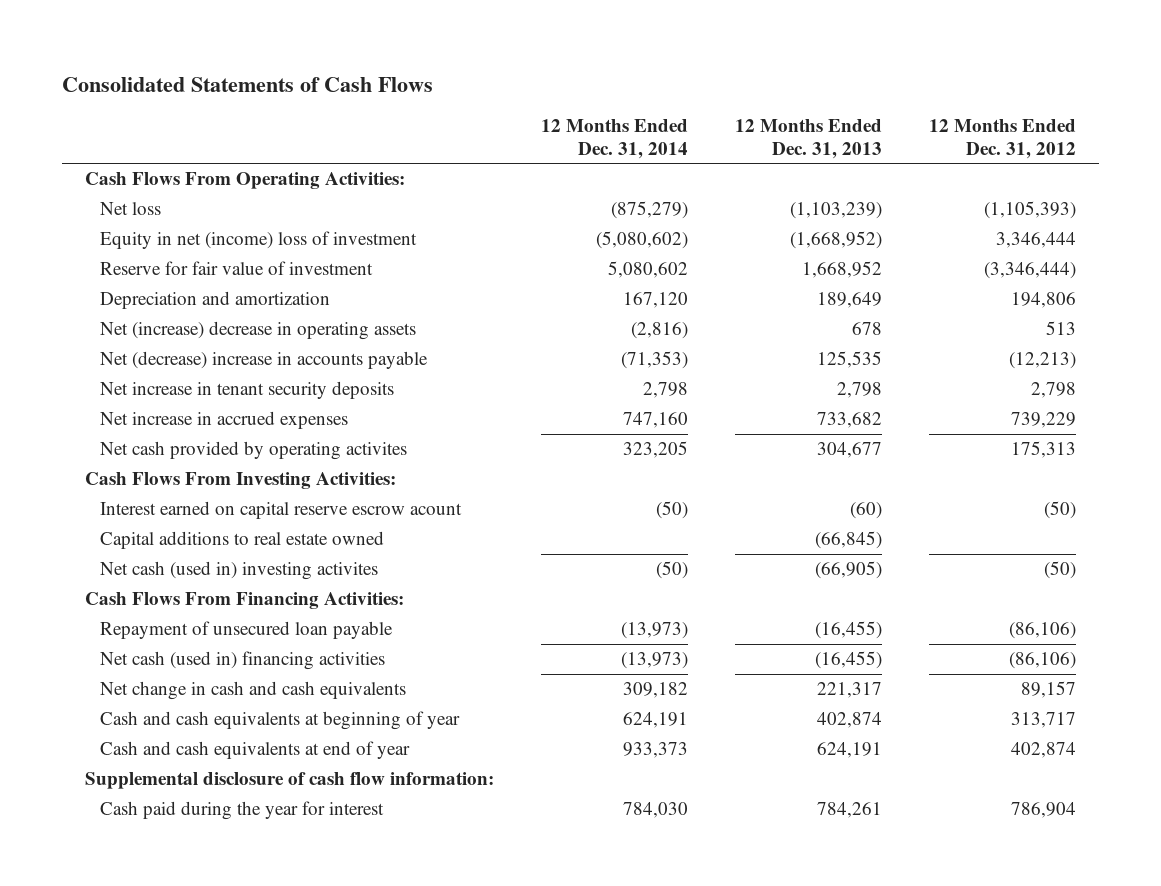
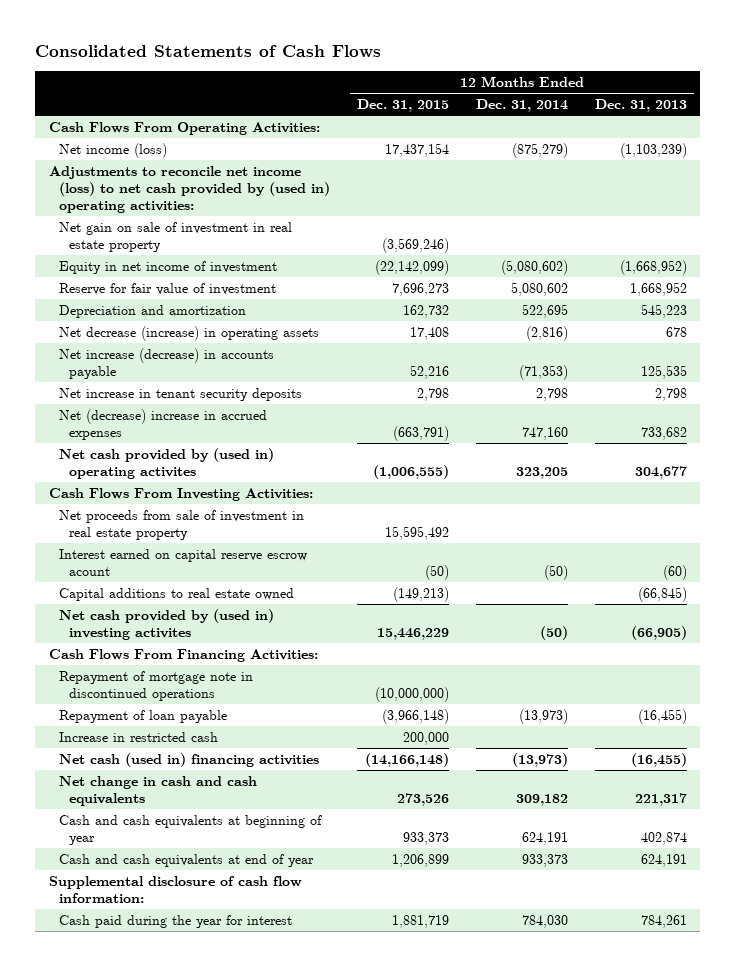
[929,118,1077,159] 12 Months Ended Dec. 31, 2012 -> none
none -> [356,99,449,113] Dec. 31, 2015
[100,202,162,216] Net loss -> [58,142,167,158] Net income (loss)
none -> [48,165,330,213] Adjustments to reconcile net income (loss) to net cash provided by (used in) operating activities:
none -> [58,221,292,252] Net gain on sale of investment in real estate property
[100,231,418,250] Equity in net (income) loss of investment -> [58,260,277,274] Equity in net income of investment
[623,292,689,309] 167,120 -> [521,303,568,318] 522,695
[817,292,883,309] 189,649 -> [640,303,687,318] 545,223
[100,321,417,341] Net (increase) decrease in operating assets -> [58,325,319,341] Net decrease (increase) in operating assets
[100,351,429,370] Net (decrease) increase in accounts payable -> [58,347,274,379] Net increase (decrease) in accounts payable
[100,411,349,430] Net increase in accrued expenses -> [58,408,267,440] Net (decrease) increase in accrued expenses
[100,441,408,461] Net cash provided by operating activites -> [58,447,274,479] Net cash provided by (used in) operating activites
none -> [58,509,304,540] Net proceeds from sale of investment in real estate property
[100,561,379,581] Net cash (used in) investing activites -> [58,608,274,640] Net cash provided by (used in) investing activites
none -> [58,670,253,701] Repayment of mortgage note in discontinued operations
[100,621,394,640] Repayment of unsecured loan payable -> [58,709,227,723] Repayment of loan payable
none -> [58,731,218,742] Increase in restricted cash

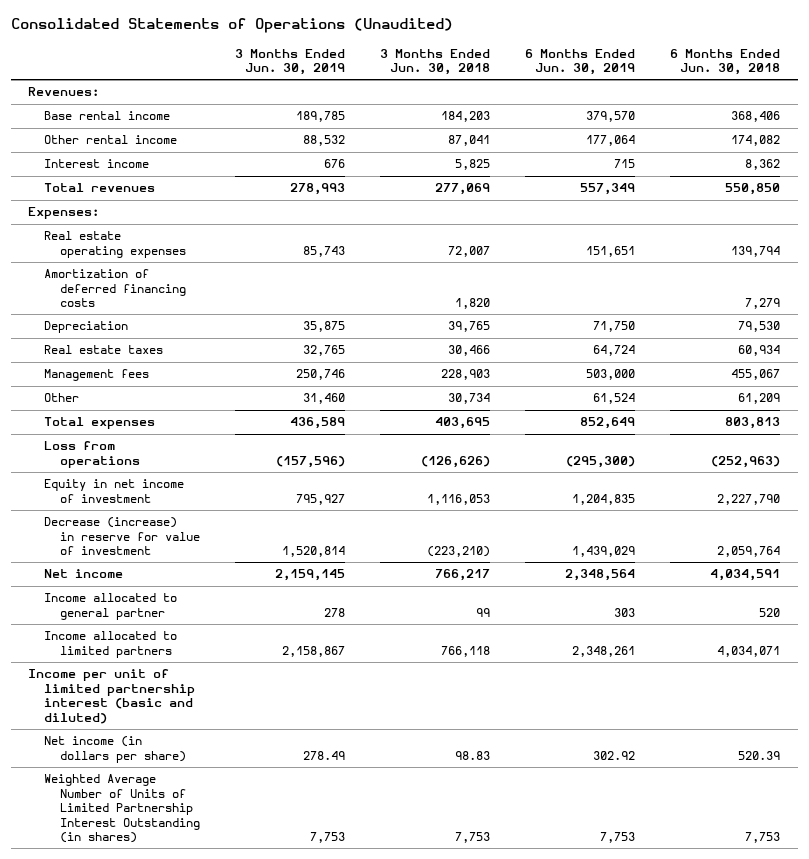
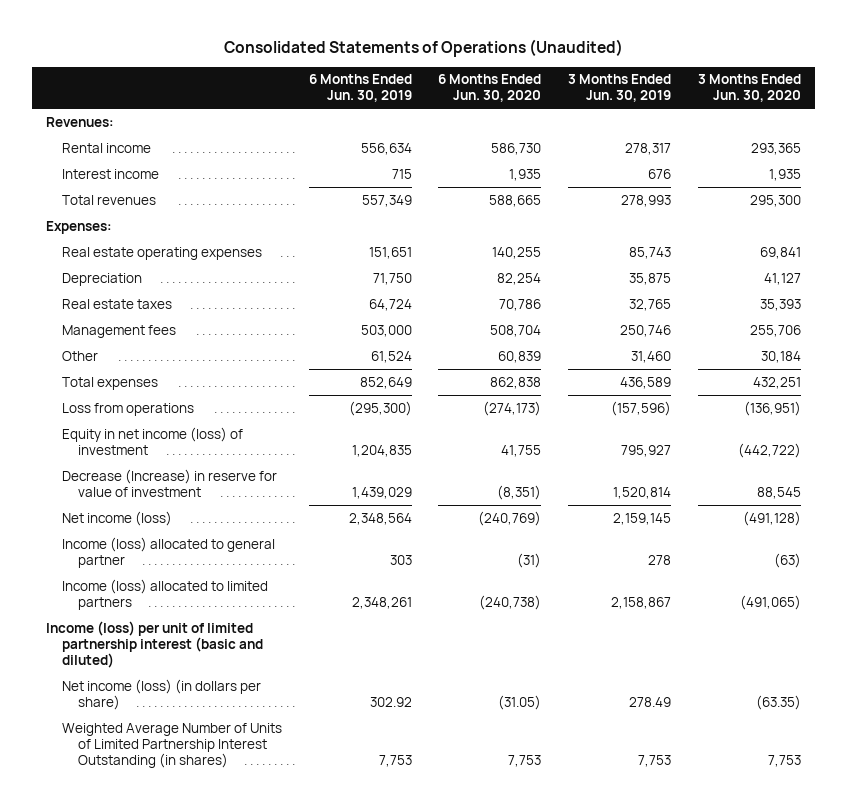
[380,48,491,76] 3 Months Ended Jun. 30, 2018 -> none
[670,48,781,76] 6 Months Ended Jun. 30, 2018 -> none
none -> [438,74,542,103] 6 Months Ended Jun. 30, 2020
none -> [698,74,802,103] 3 Months Ended Jun. 30, 2020
[44,135,178,145] Other rental income -> none
[44,111,171,121] Base rental income -> [61,142,151,153] Rental income
[296,111,346,123] 189,785 -> [625,142,672,155] 278,317
[586,111,636,123] 379,570 -> [360,142,412,155] 556,634
[44,269,186,308] Amortization of deferred financing costs -> none
[44,479,185,503] Equity in net income of investment -> [61,426,243,455] Equity in net income (loss) of investment
[44,517,200,556] Decrease (increase) in reserve for value of investment -> [61,468,277,497] Decrease (Increase) in reserve for value of investment
[44,569,124,579] Net income -> [61,510,172,526] Net income (loss)
[44,593,178,620] Income allocated to general partner -> [61,536,275,568] Income (loss) allocated to general partner
[44,631,178,658] Income allocated to limited partners -> [61,578,268,610] Income (loss) allocated to limited partners
[28,669,196,724] Income per unit of limited partnership interest (basic and diluted) -> [45,620,263,668] Income (loss) per unit of limited partnership interest (basic and diluted)
[44,736,186,763] Net income (in dollars per share) -> [61,678,261,710] Net income (loss) (in dollars per share)

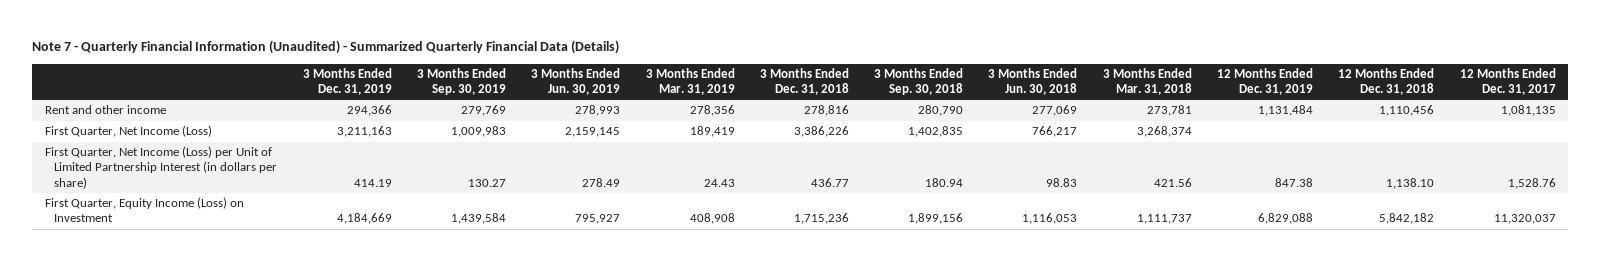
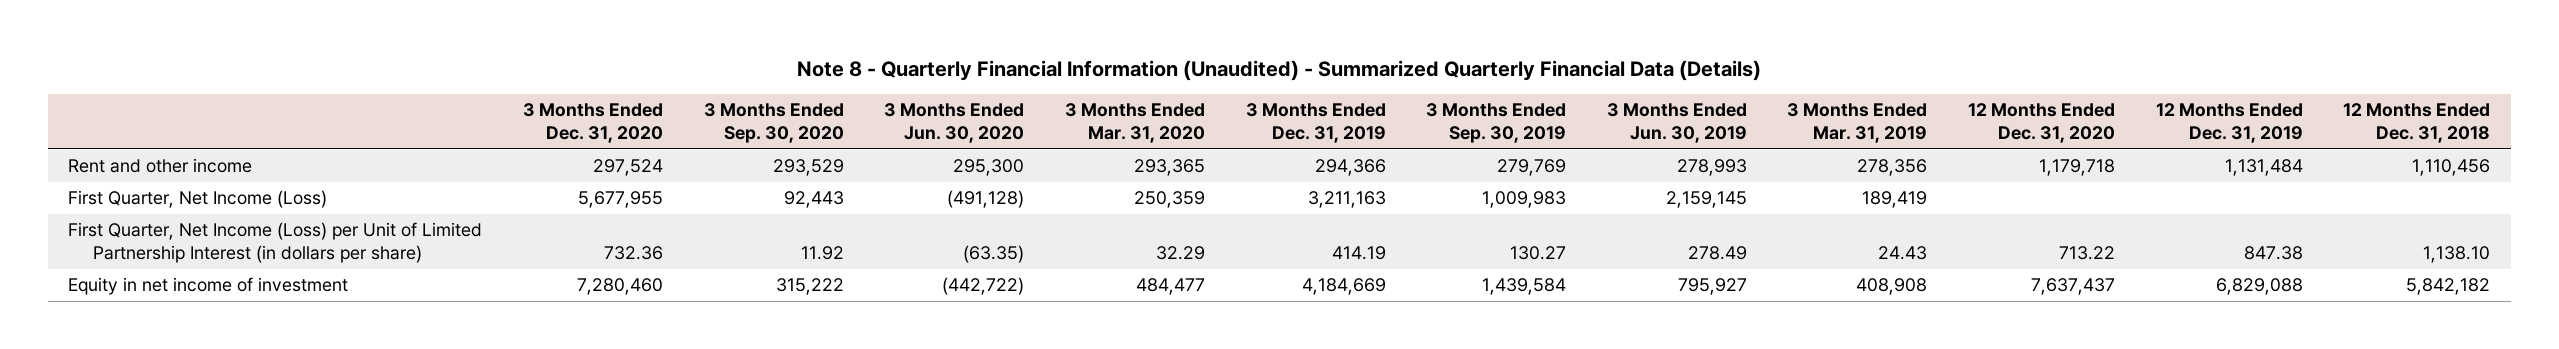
[32,40,620,55] Note 7 - Quarterly Financial Information (Unaudited) - Summarized Quarterly Financial Data (Details) -> [797,59,1762,81] Note 8 - Quarterly Financial Information (Unaudited) - Summarized Quarterly Financial Data (Details)
[759,67,849,96] 3 Months Ended Dec. 31, 2018 -> none
[874,67,964,96] 3 Months Ended Sep. 30, 2018 -> none
[988,67,1078,96] 3 Months Ended Jun. 30, 2018 -> none
[1102,67,1192,96] 3 Months Ended Mar. 31, 2018 -> none
[1459,67,1556,96] 12 Months Ended Dec. 31, 2017 -> none
none -> [523,103,664,144] 3 Months Ended Dec. 31, 2020
none -> [703,103,844,144] 3 Months Ended Sep. 30, 2020
none -> [884,103,1025,144] 3 Months Ended Jun. 30, 2020
none -> [1064,103,1205,144] 3 Months Ended Mar. 31, 2020
none -> [1967,103,2115,144] 12 Months Ended Dec. 31, 2020
[44,197,244,223] First Quarter, Equity Income (Loss) on Investment -> [68,277,349,296] Equity in net income of investment

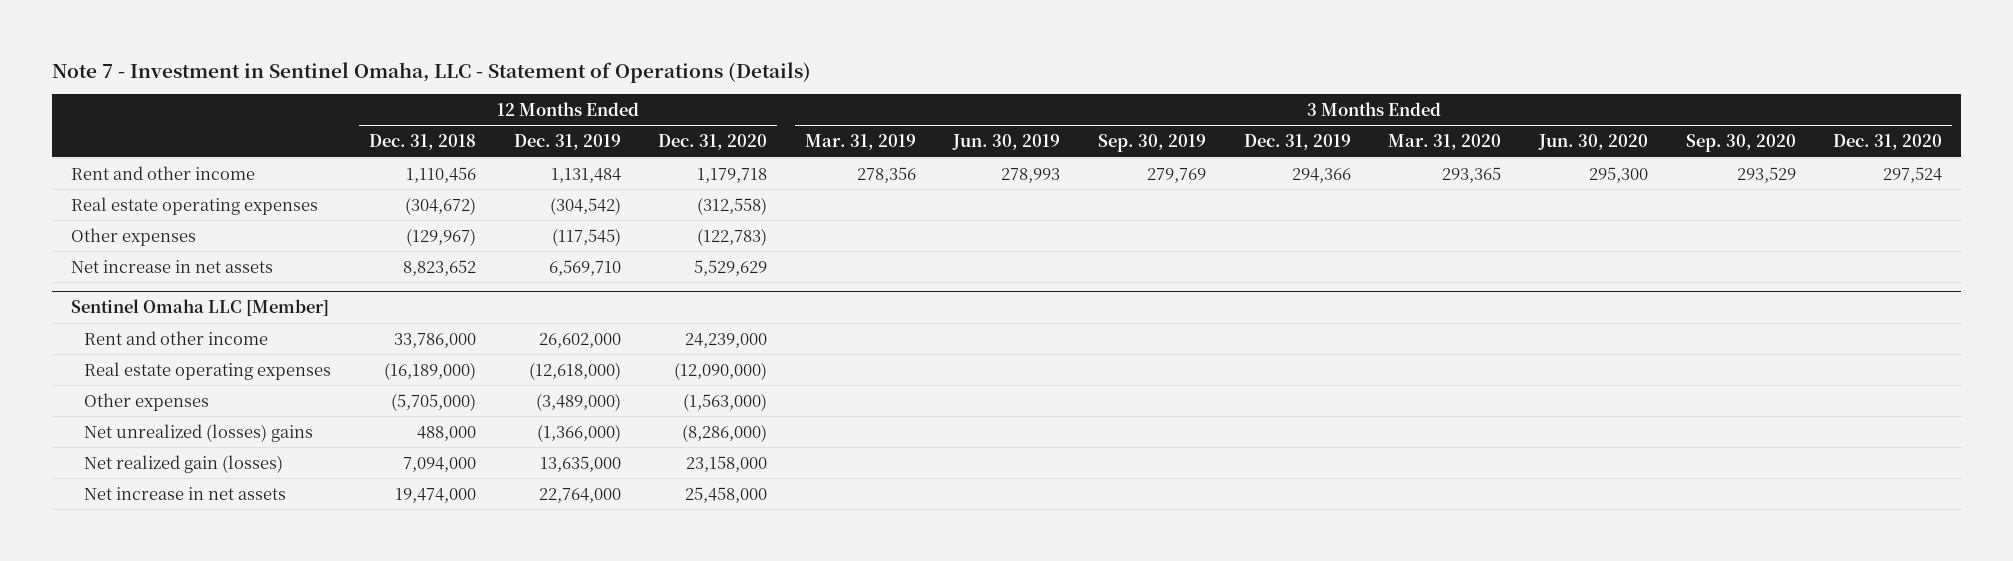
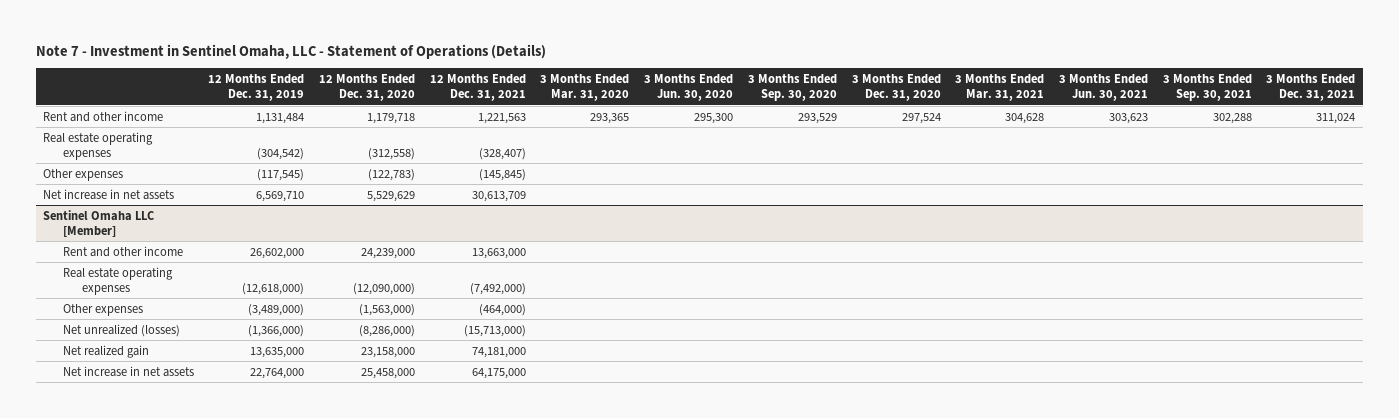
[368,133,476,150] Dec. 31, 2018 -> none
[804,133,916,150] Mar. 31, 2019 -> none
[952,133,1061,150] Jun. 30, 2019 -> none
[1098,133,1207,152] Sep. 30, 2019 -> none
[1243,133,1351,150] Dec. 31, 2019 -> none
none -> [429,73,526,102] 12 Months Ended Dec. 31, 2021
none -> [955,73,1045,102] 3 Months Ended Mar. 31, 2021
none -> [1058,73,1148,102] 3 Months Ended Jun. 30, 2021
none -> [1162,73,1252,102] 3 Months Ended Sep. 30, 2021
none -> [1266,73,1356,102] 3 Months Ended Dec. 31, 2021
[84,423,314,442] Net unrealized (losses) gains -> [62,323,180,337] Net unrealized (losses)
[84,454,284,473] Net realized gain (losses) -> [62,344,149,358] Net realized gain

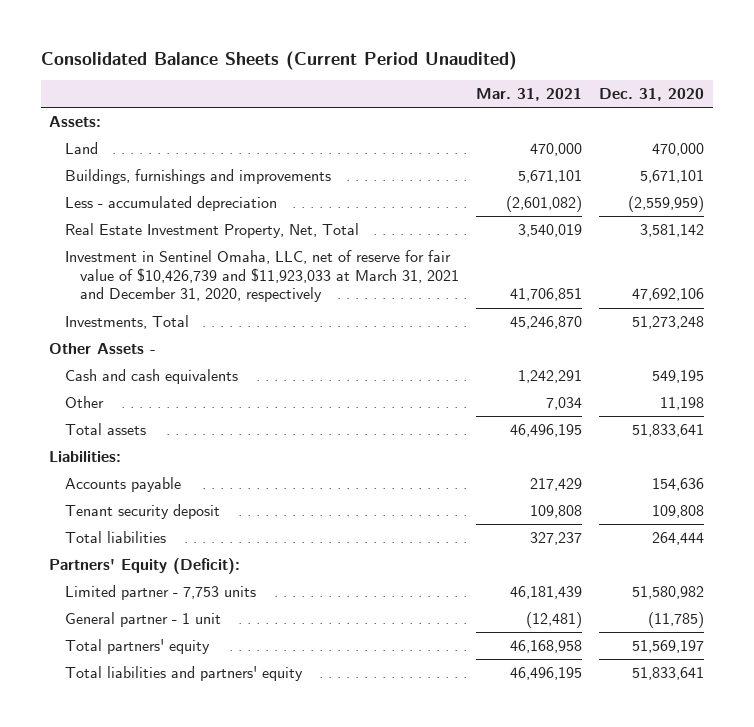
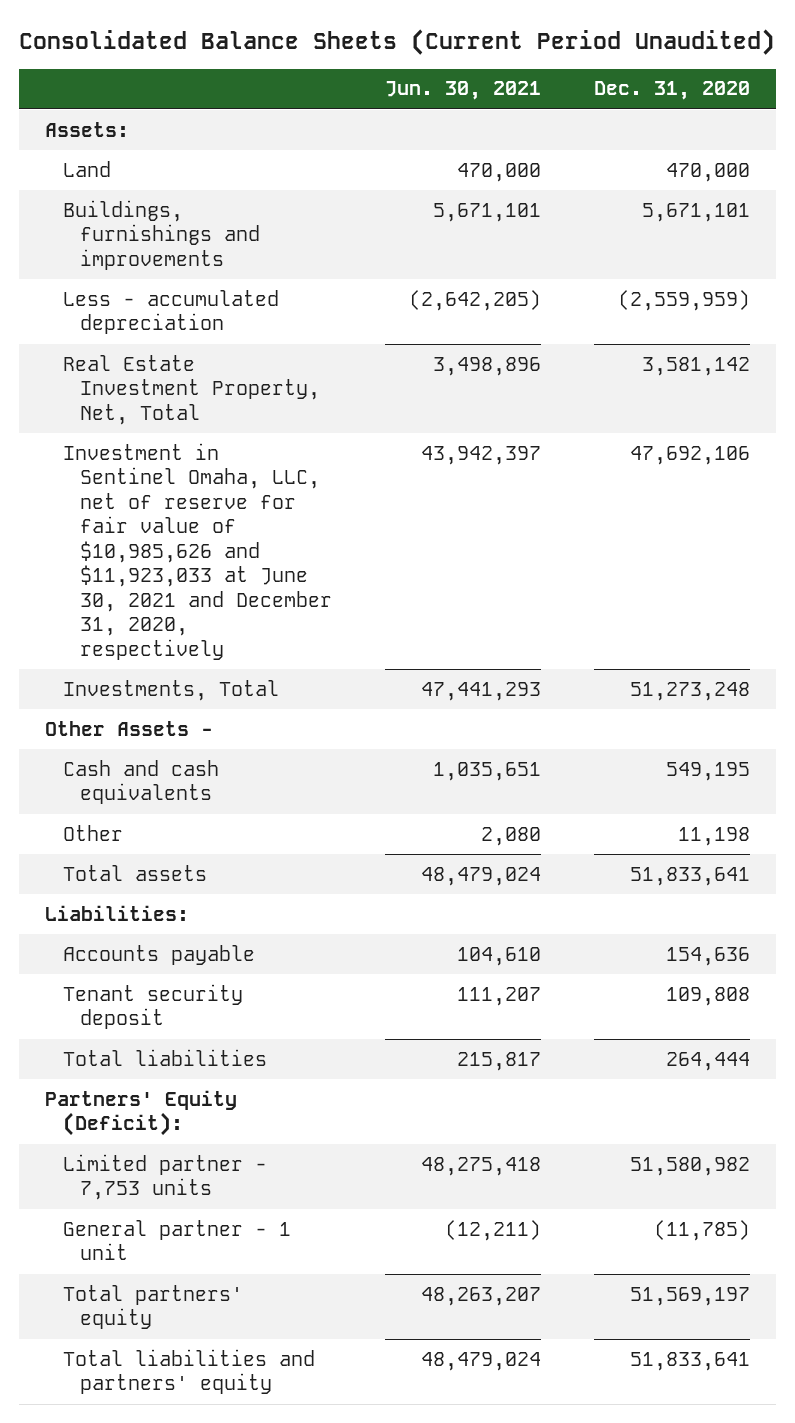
[476,87,583,101] Mar. 31, 2021 -> none
none -> [385,81,542,101] Jun. 30, 2021
[64,249,459,303] Investment in Sentinel Omaha, LLC, net of reserve for fair value of $10,426,739 and $11,923,033 at March 31, 2021 and December 31, 2020, respectively -> [62,442,333,660] Investment in Sentinel Omaha, LLC, net of reserve for fair value of $10,985,626 and $11,923,033 at June 30, 2021 and December 31, 2020, respectively

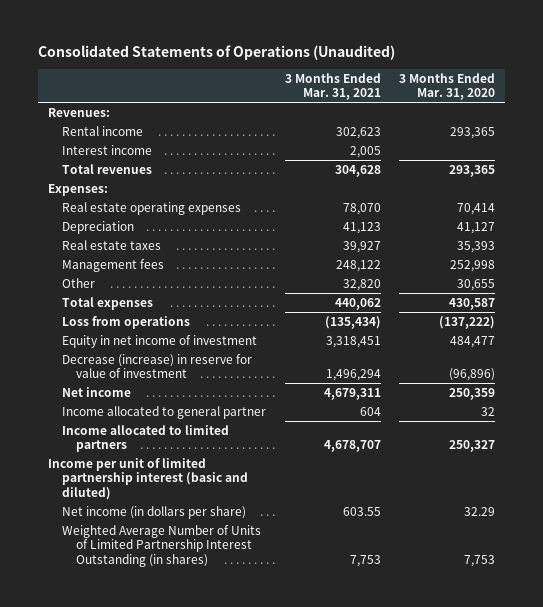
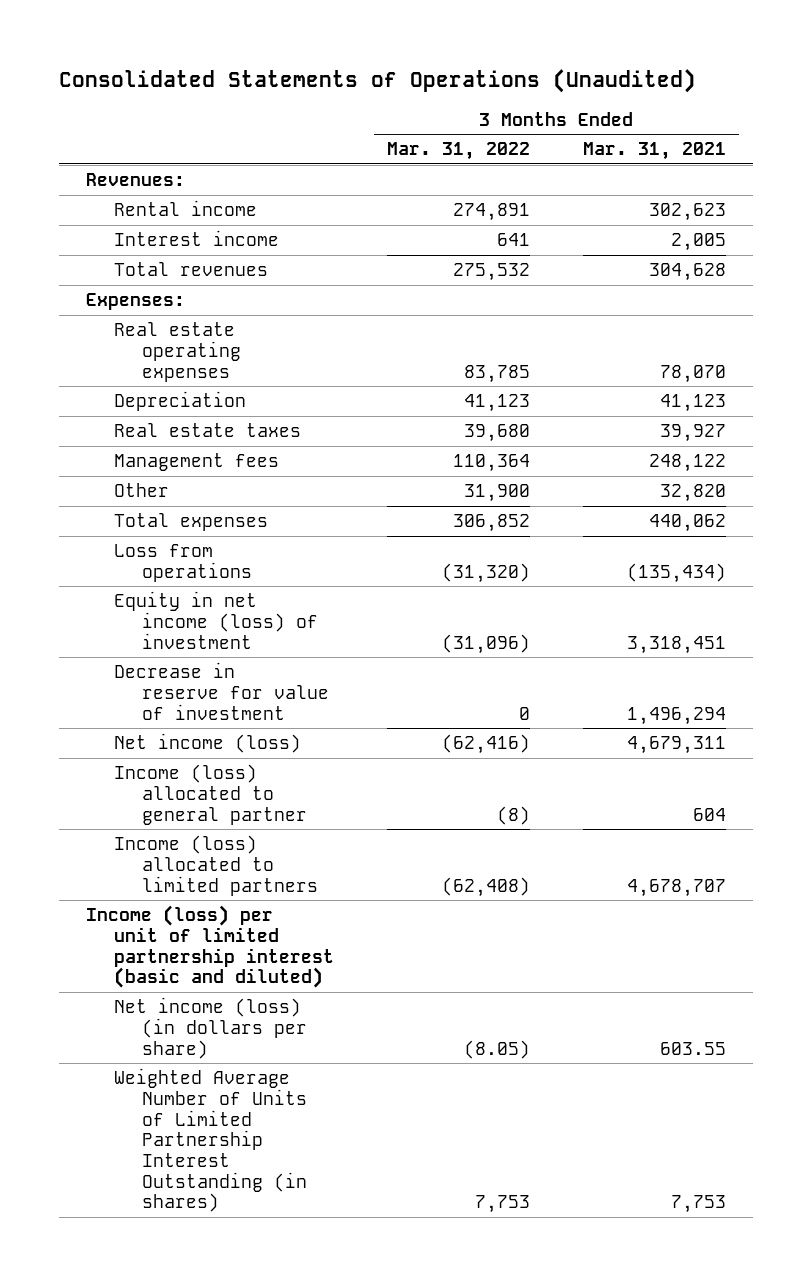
[399,72,496,101] 3 Months Ended Mar. 31, 2020 -> none
none -> [386,142,530,161] Mar. 31, 2022
[61,334,257,348] Equity in net income of investment -> [113,591,318,649] Equity in net income (loss) of investment
[61,353,252,379] Decrease (increase) in reserve for value of investment -> [113,662,329,720] Decrease in reserve for value of investment
[61,386,131,397] Net income -> [113,733,301,754] Net income (loss)
[61,405,266,419] Income allocated to general partner -> [113,764,307,825] Income (loss) allocated to general partner
[61,424,229,453] Income allocated to limited partners -> [113,835,318,896] Income (loss) allocated to limited partners
[47,457,248,500] Income per unit of limited partnership interest (basic and diluted) -> [85,905,334,989] Income (loss) per unit of limited partnership interest (basic and diluted)
[61,505,246,519] Net income (in dollars per share) -> [113,997,307,1059] Net income (loss) (in dollars per share)

